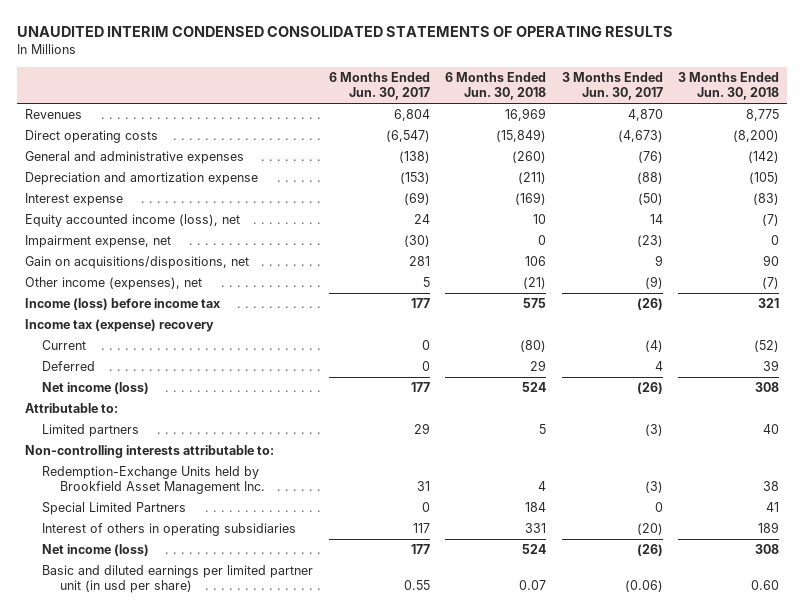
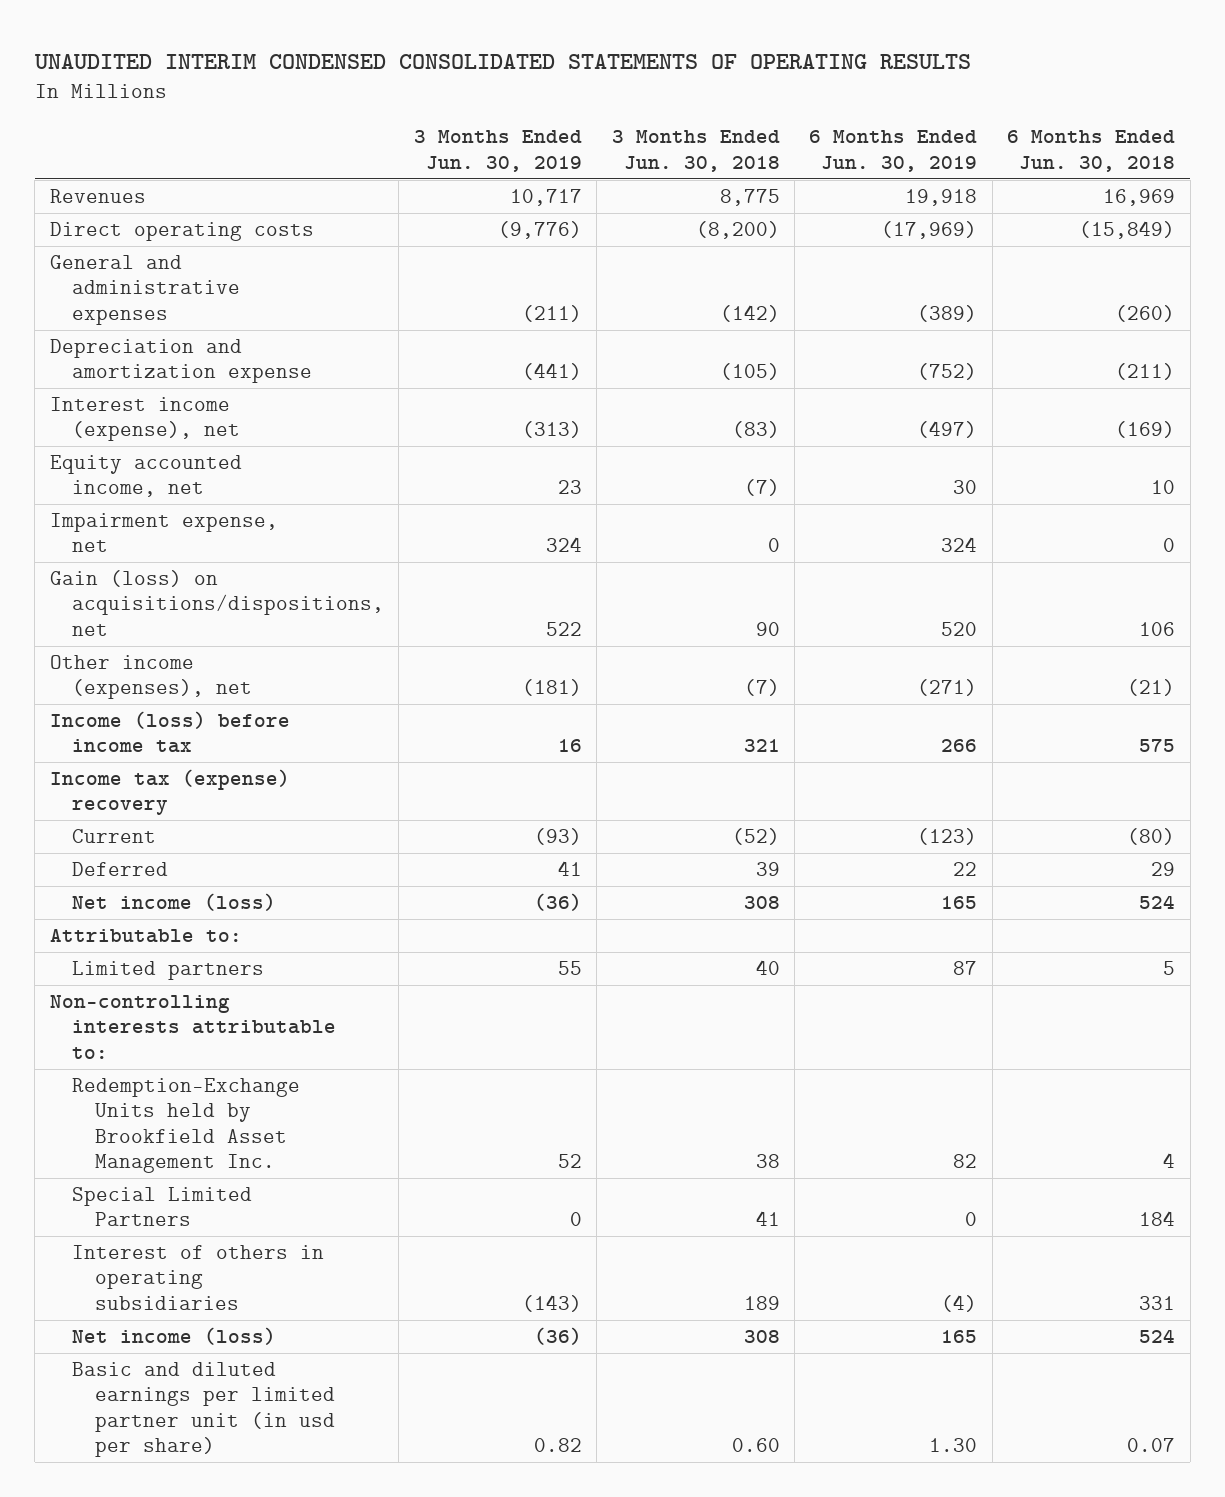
[328,71,430,101] 6 Months Ended Jun. 30, 2017 -> none
[561,71,663,101] 3 Months Ended Jun. 30, 2017 -> none
none -> [413,130,582,172] 3 Months Ended Jun. 30, 2019
none -> [809,130,978,172] 6 Months Ended Jun. 30, 2019
[24,193,123,207] Interest expense -> [49,397,241,442] Interest income (expense), net
[24,214,240,228] Equity accounted income (loss), net -> [49,455,242,498] Equity accounted income, net
[24,256,249,270] Gain on acquisitions/dispositions, net -> [49,570,385,636] Gain (loss) on acquisitions/dispositions, net

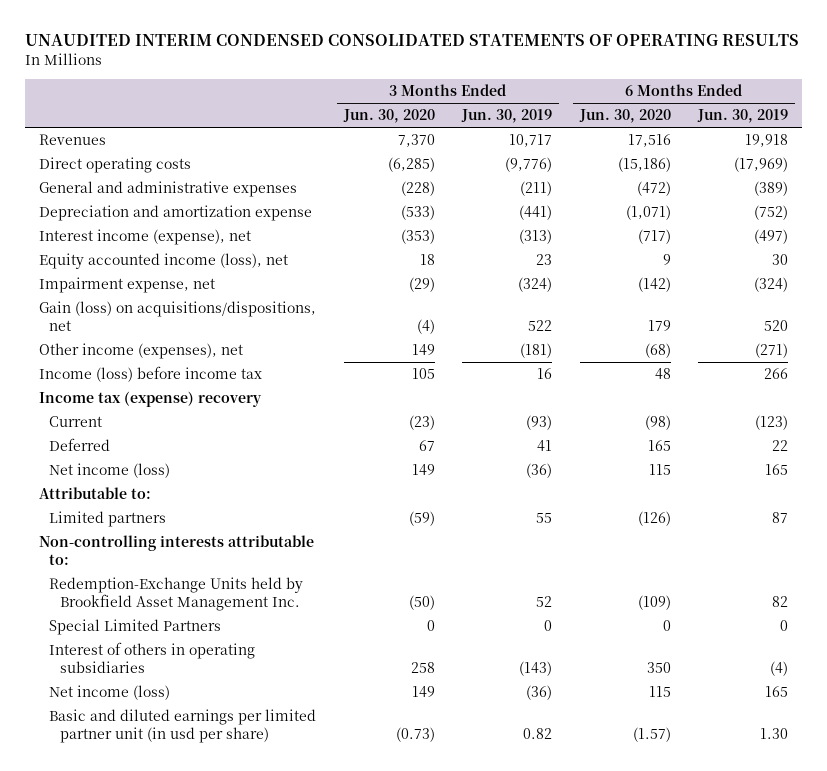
[611,130,780,172] 3 Months Ended Jun. 30, 2018 -> none
[1007,130,1176,172] 6 Months Ended Jun. 30, 2018 -> none
none -> [342,109,435,124] Jun. 30, 2020
none -> [578,109,671,124] Jun. 30, 2020
[49,455,242,498] Equity accounted income, net -> [38,253,288,270] Equity accounted income (loss), net
[545,537,582,553] 324 -> [518,277,553,293] (324)
[941,537,978,553] 324 -> [754,277,789,293] (324)

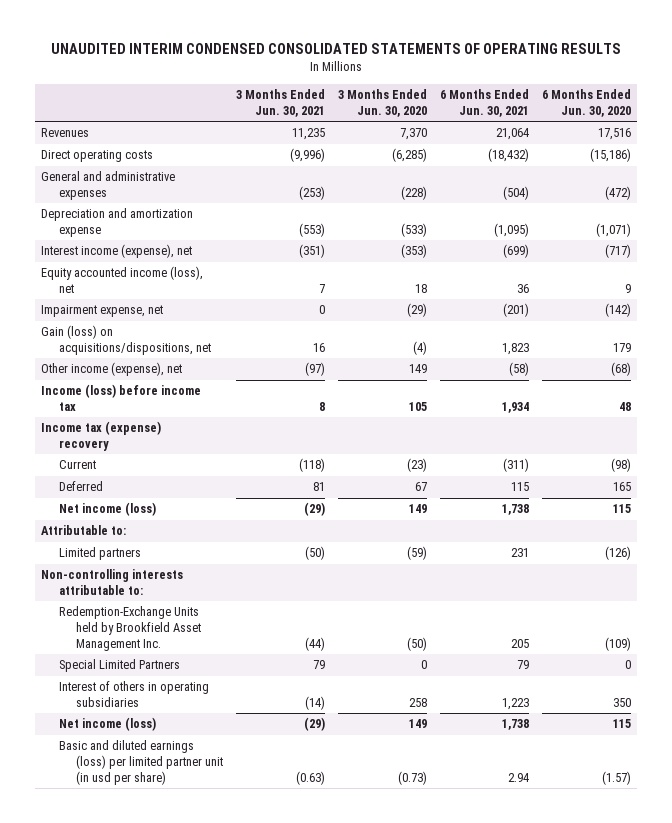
[461,109,553,124] Jun. 30, 2019 -> none
[697,109,789,124] Jun. 30, 2019 -> none
none -> [236,89,326,117] 3 Months Ended Jun. 30, 2021
none -> [439,89,529,117] 6 Months Ended Jun. 30, 2021
[38,343,243,360] Other income (expenses), net -> [41,362,183,377] Other income (expense), net
[49,709,317,743] Basic and diluted earnings per limited partner unit (in usd per share) -> [58,740,224,785] Basic and diluted earnings (loss) per limited partner unit (in usd per share)

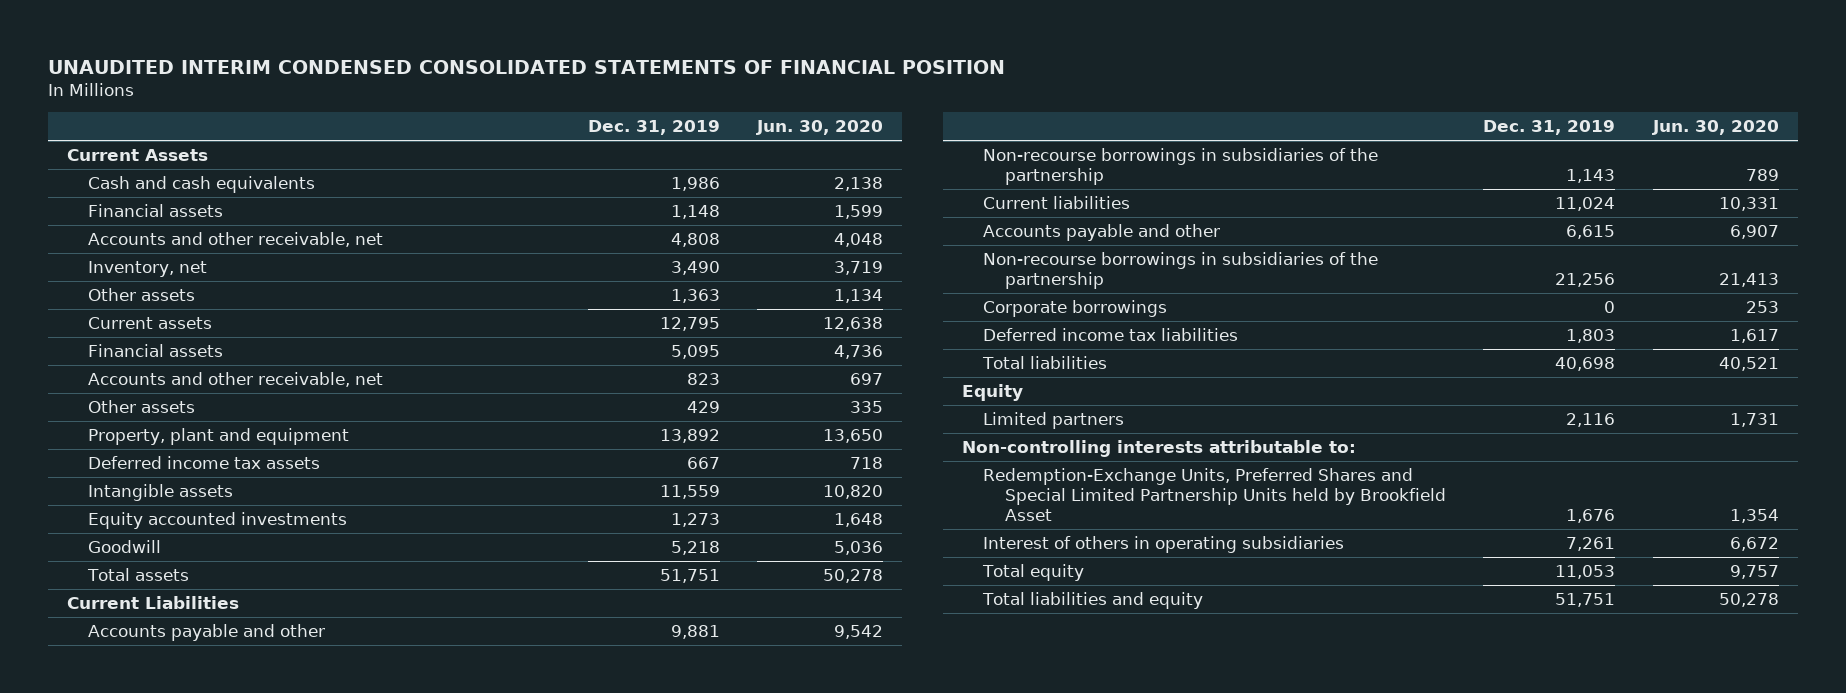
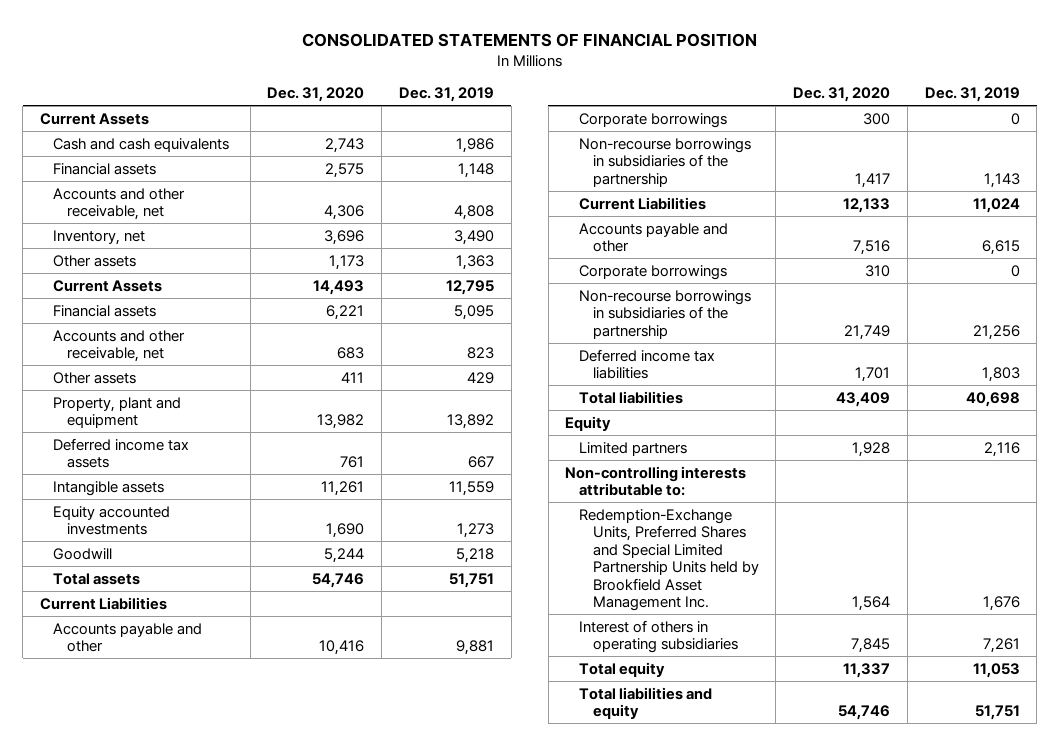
[48,59,1006,74] UNAUDITED INTERIM CONDENSED CONSOLIDATED STATEMENTS OF FINANCIAL POSITION -> [301,32,757,47] CONSOLIDATED STATEMENTS OF FINANCIAL POSITION
[756,120,884,136] Jun. 30, 2020 -> none
none -> [267,86,365,102] Dec. 31, 2020
[88,317,213,330] Current assets -> [53,279,163,292] Current Assets
none -> [579,112,728,128] Corporate borrowings
[983,196,1131,210] Current liabilities -> [579,196,707,210] Current Liabilities
[983,252,1379,290] Non-recourse borrowings in subsidiaries of the partnership -> [579,289,752,339] Non-recourse borrowings in subsidiaries of the partnership
[983,468,1446,522] Redemption-Exchange Units, Preferred Shares and Special Limited Partnership Units held by Brookfield Asset -> [579,508,759,612] Redemption-Exchange Units, Preferred Shares and Special Limited Partnership Units held by Brookfield Asset Management Inc.

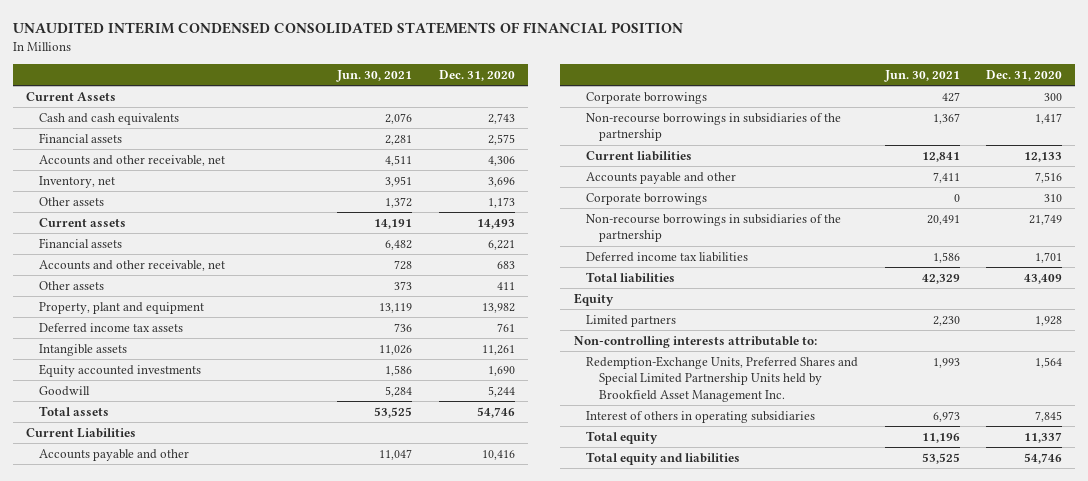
[301,32,757,47] CONSOLIDATED STATEMENTS OF FINANCIAL POSITION -> [12,22,683,35] UNAUDITED INTERIM CONDENSED CONSOLIDATED STATEMENTS OF FINANCIAL POSITION
[398,86,494,102] Dec. 31, 2019 -> none
none -> [336,69,413,82] Jun. 30, 2021
[53,279,163,292] Current Assets -> [38,217,126,227] Current assets
[579,196,707,210] Current Liabilities -> [586,150,693,161] Current liabilities
[579,686,713,720] Total liabilities and equity -> [586,451,741,465] Total equity and liabilities

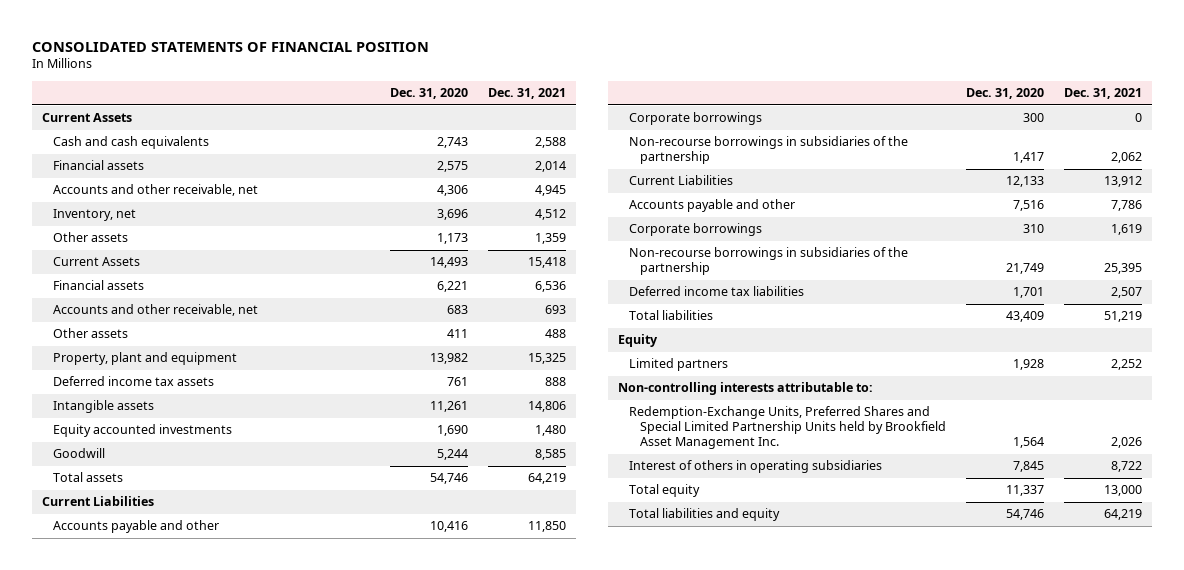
[12,22,683,35] UNAUDITED INTERIM CONDENSED CONSOLIDATED STATEMENTS OF FINANCIAL POSITION -> [32,41,430,52] CONSOLIDATED STATEMENTS OF FINANCIAL POSITION
[336,69,413,82] Jun. 30, 2021 -> none
none -> [488,88,567,100] Dec. 31, 2021
[38,217,126,227] Current assets -> [53,257,141,267] Current Assets
[586,150,693,161] Current liabilities -> [628,175,733,186] Current Liabilities
[586,451,741,465] Total equity and liabilities -> [628,508,780,522] Total liabilities and equity

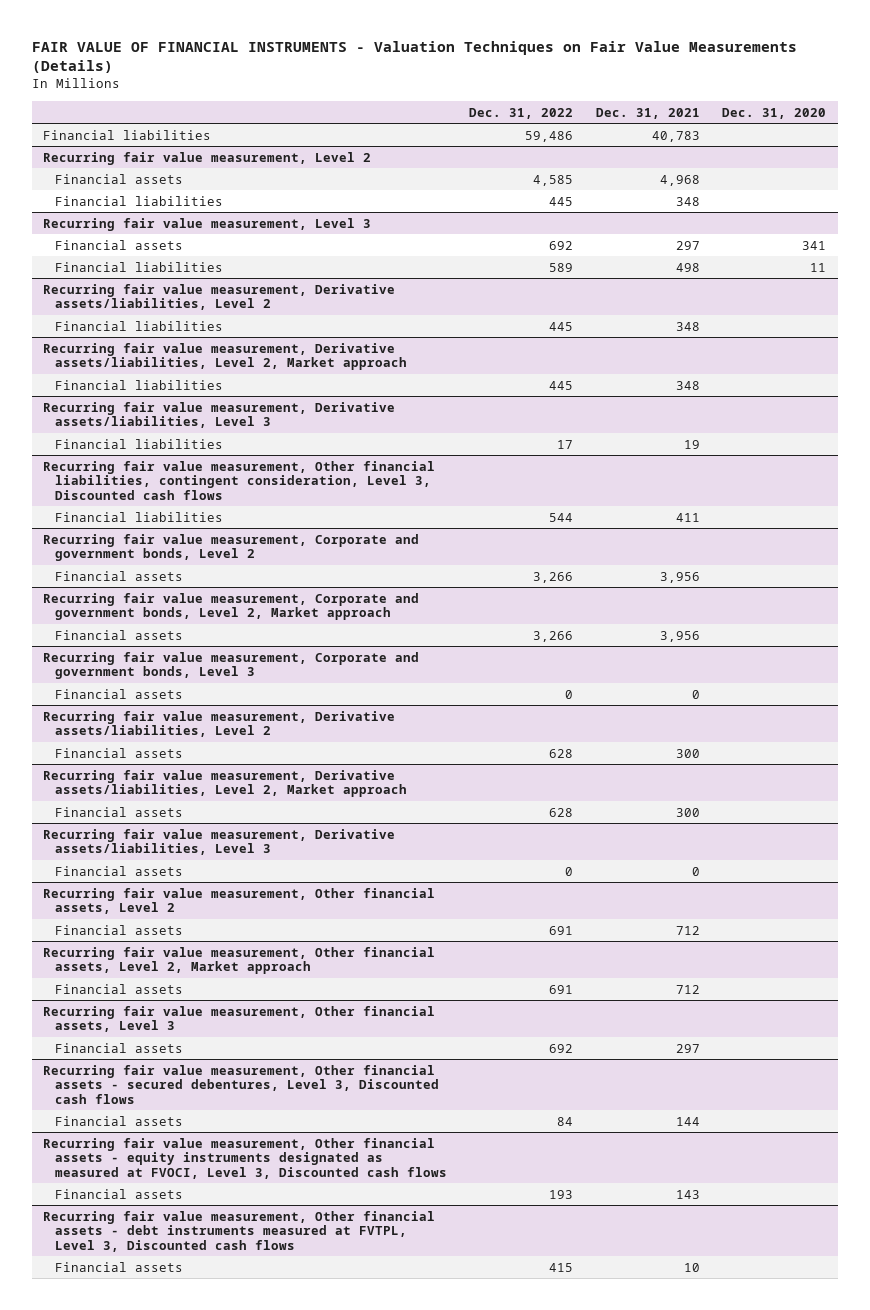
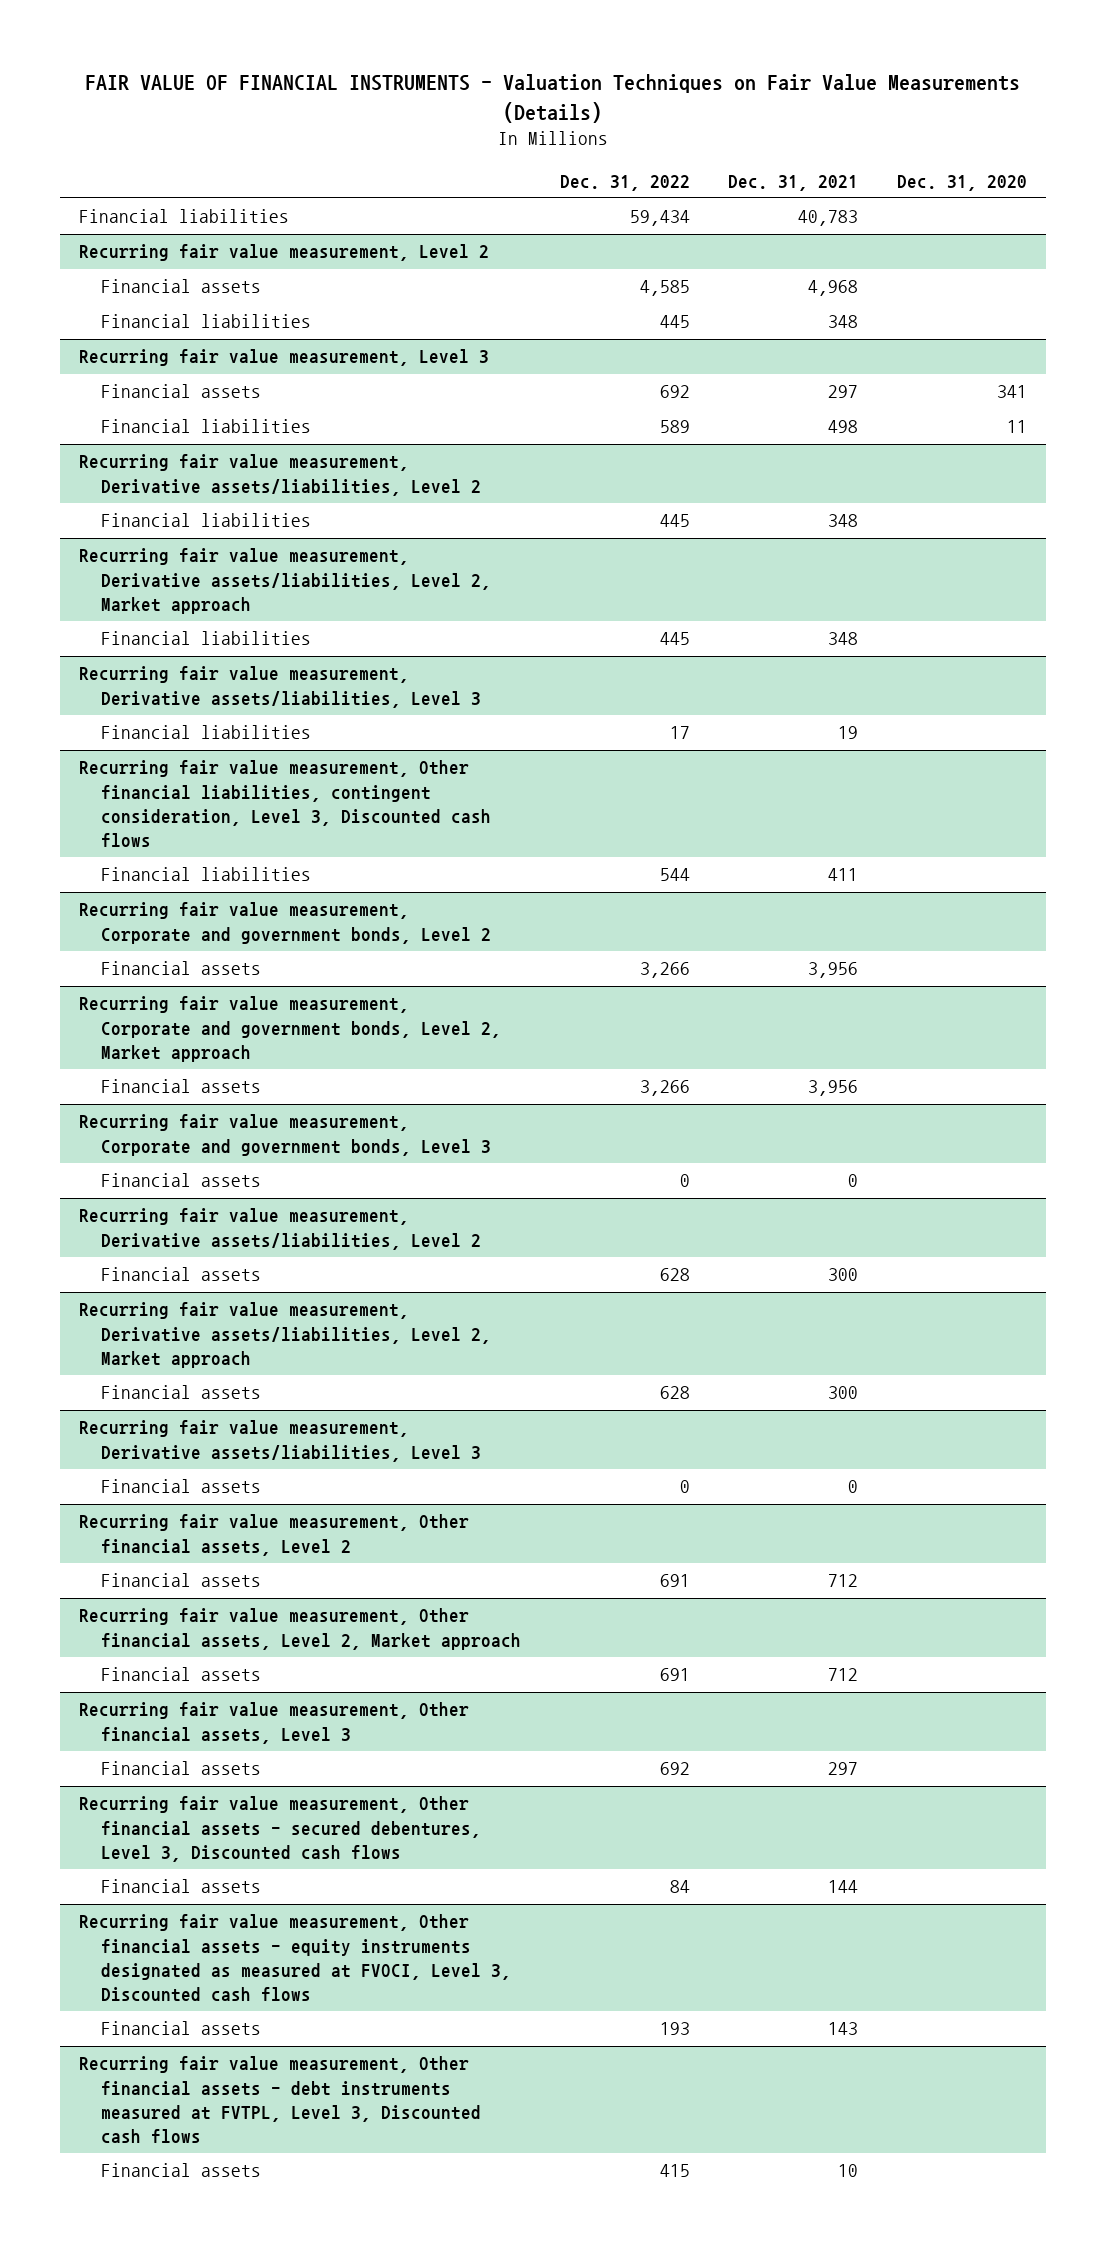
[525,130,574,142] 59,486 -> [629,210,690,227] 59,434

